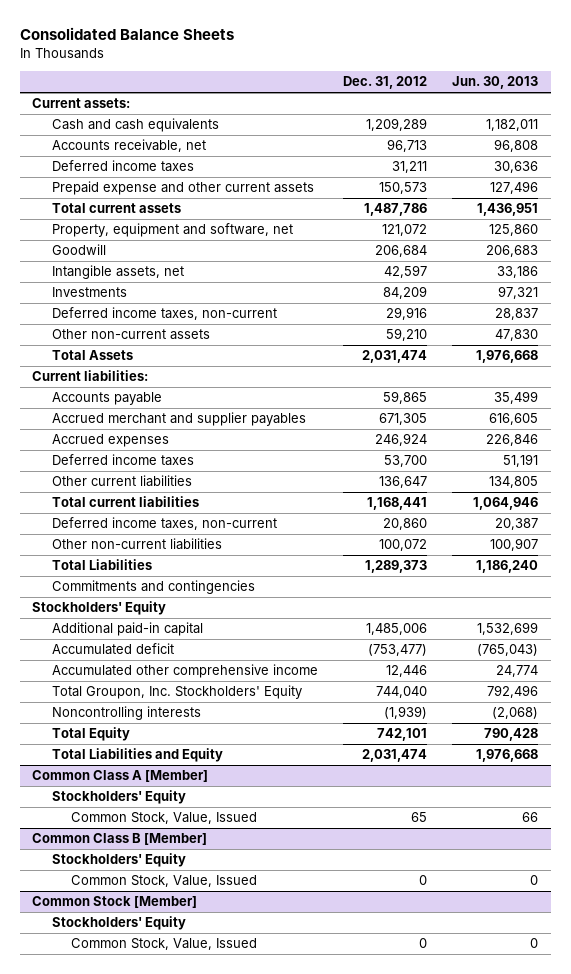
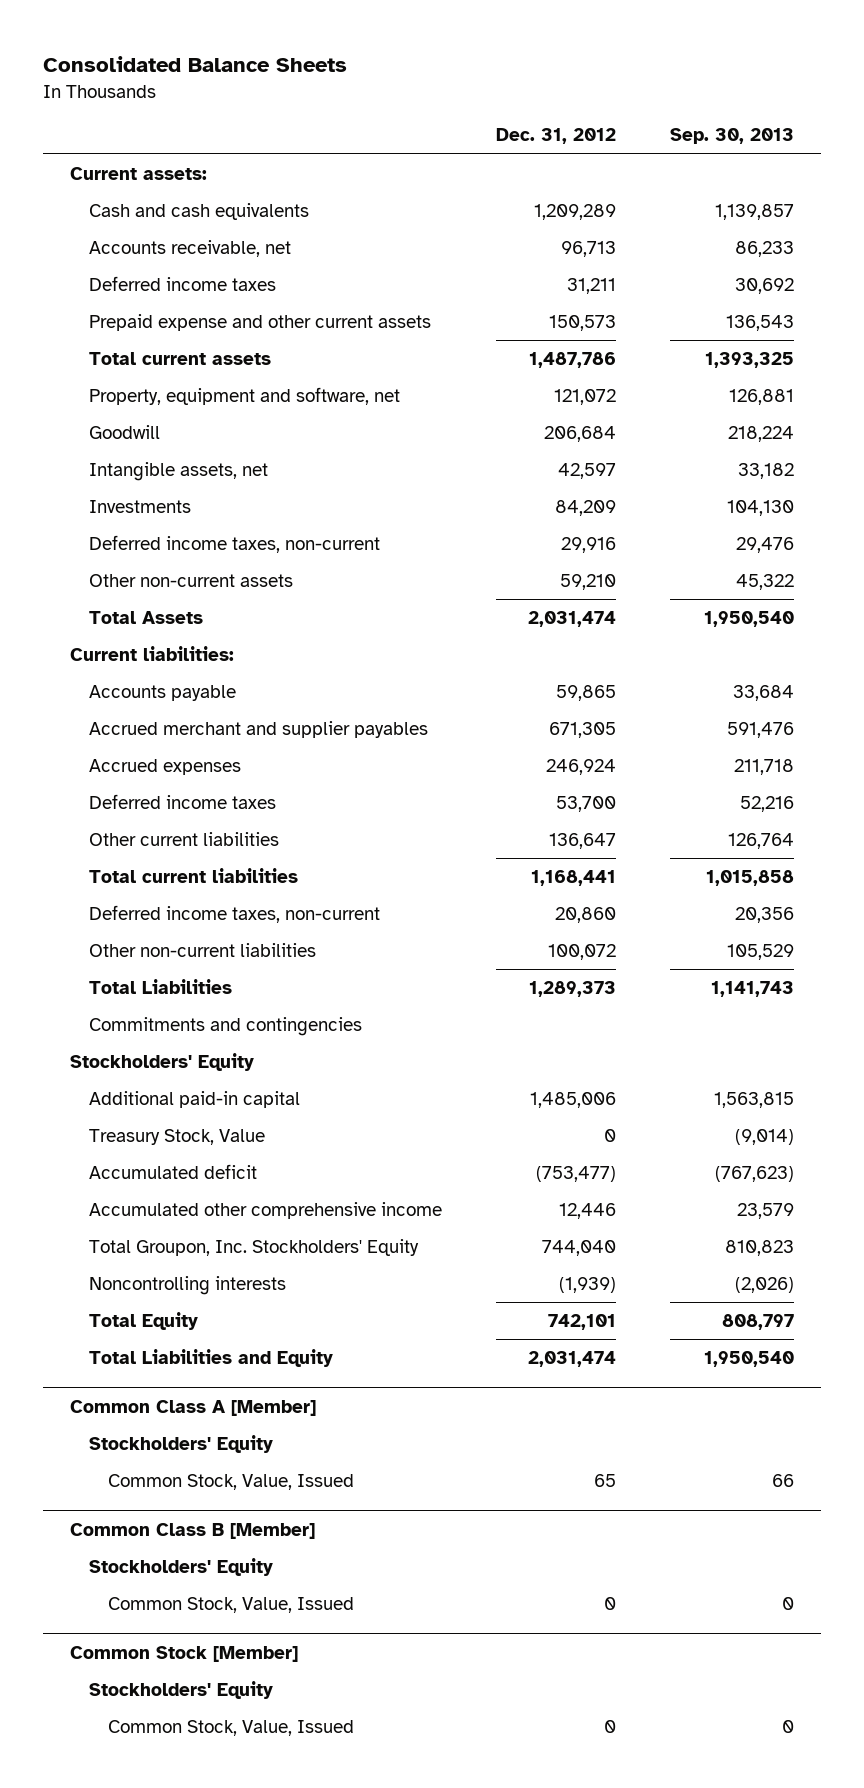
[452,76,539,90] Jun. 30, 2013 -> none
none -> [669,128,794,145] Sep. 30, 2013
none -> [89,1128,266,1145] Treasury Stock, Value

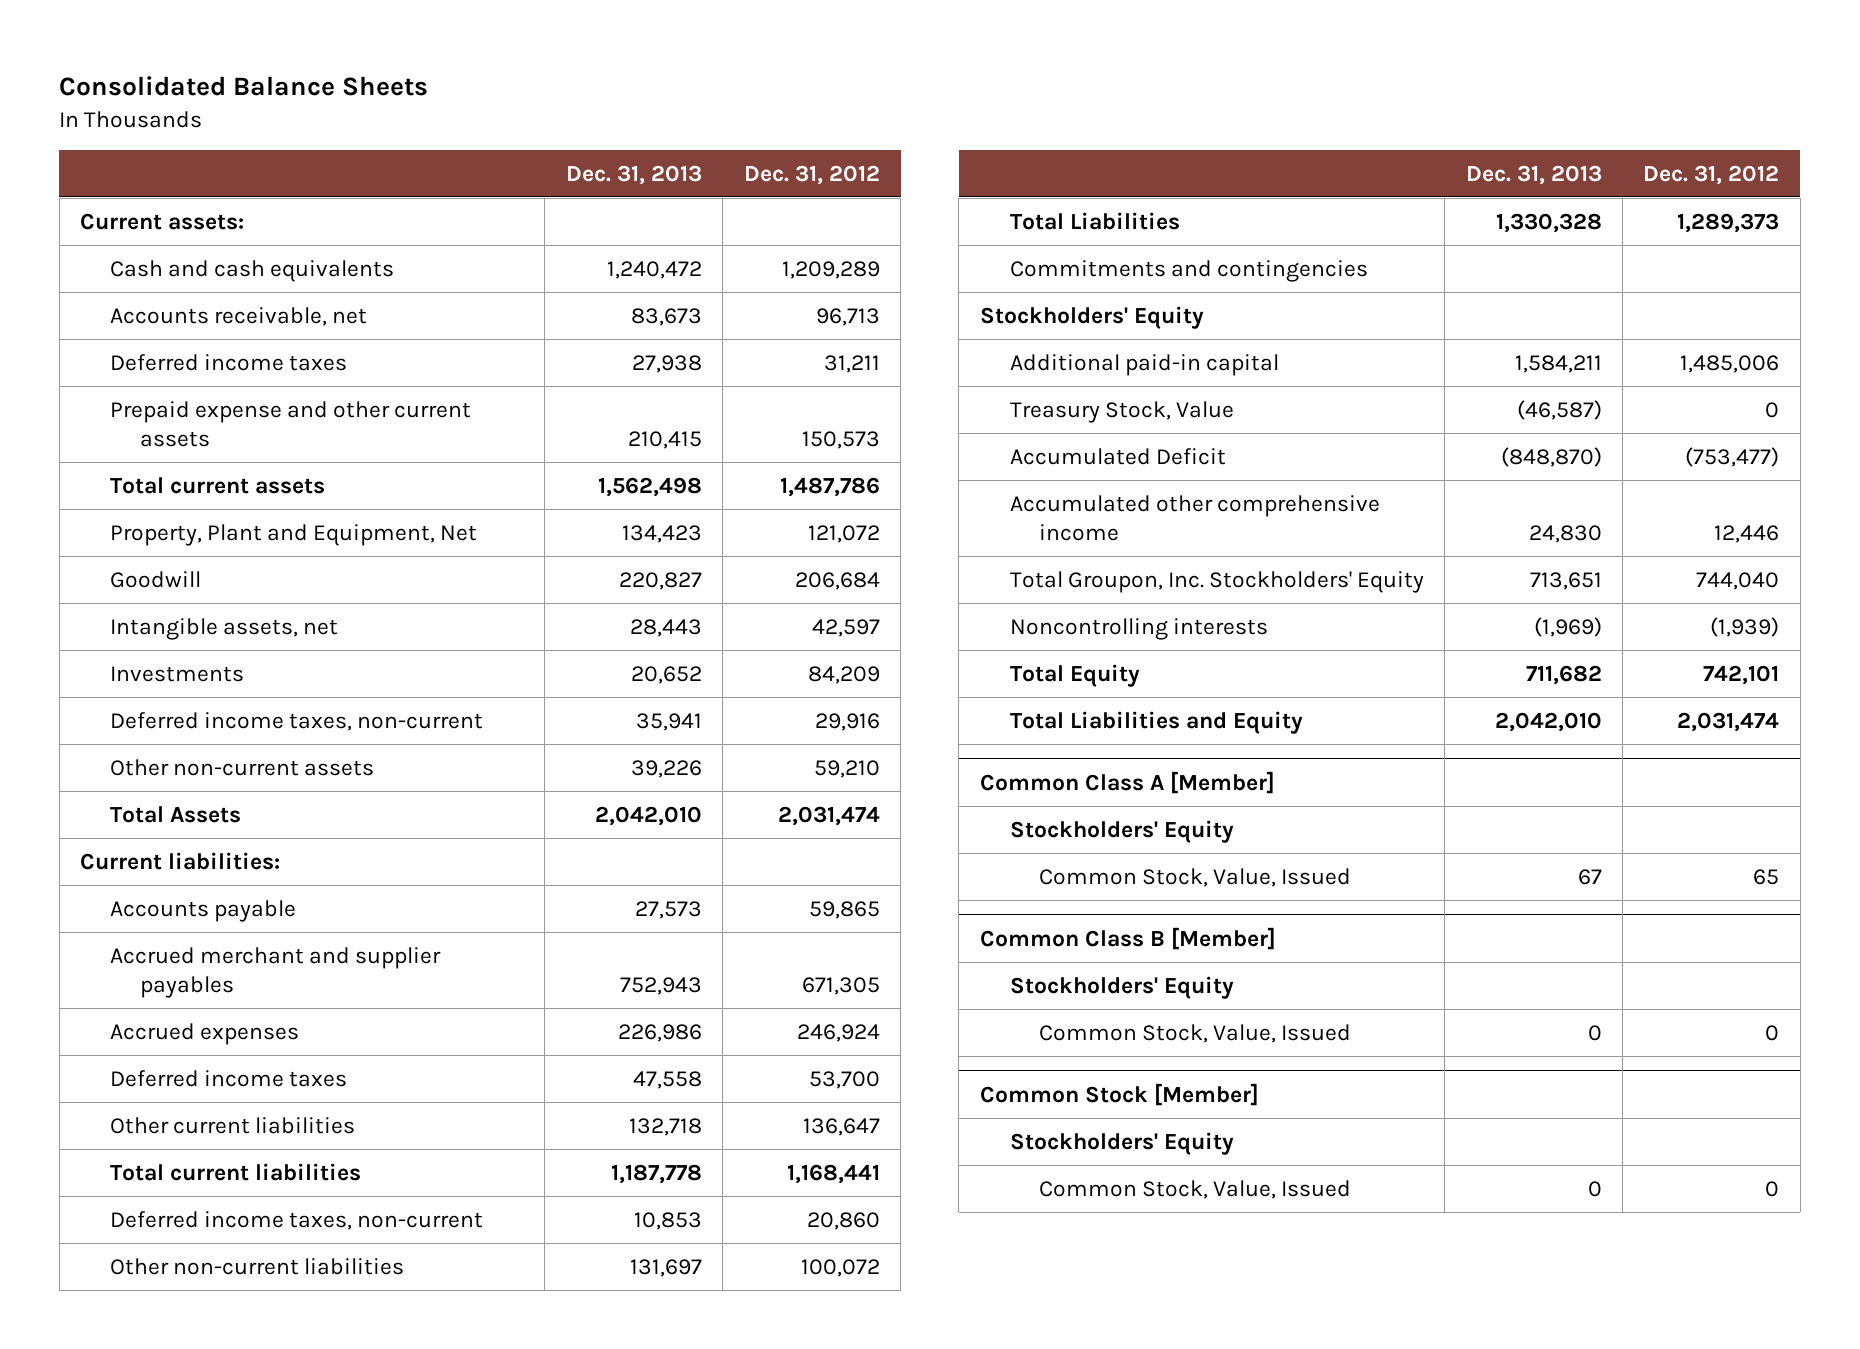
[669,128,794,145] Sep. 30, 2013 -> none
none -> [565,164,702,185] Dec. 31, 2013
[89,386,401,405] Property, equipment and software, net -> [109,523,477,546] Property, Plant and Equipment, Net
[89,1163,258,1179] Accumulated deficit -> [1009,447,1226,465] Accumulated Deficit

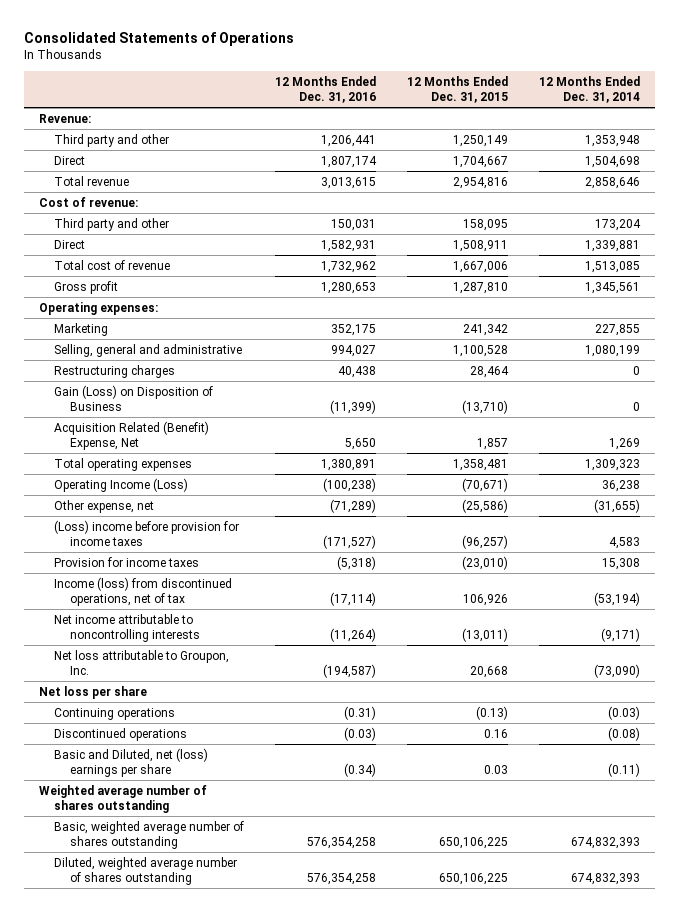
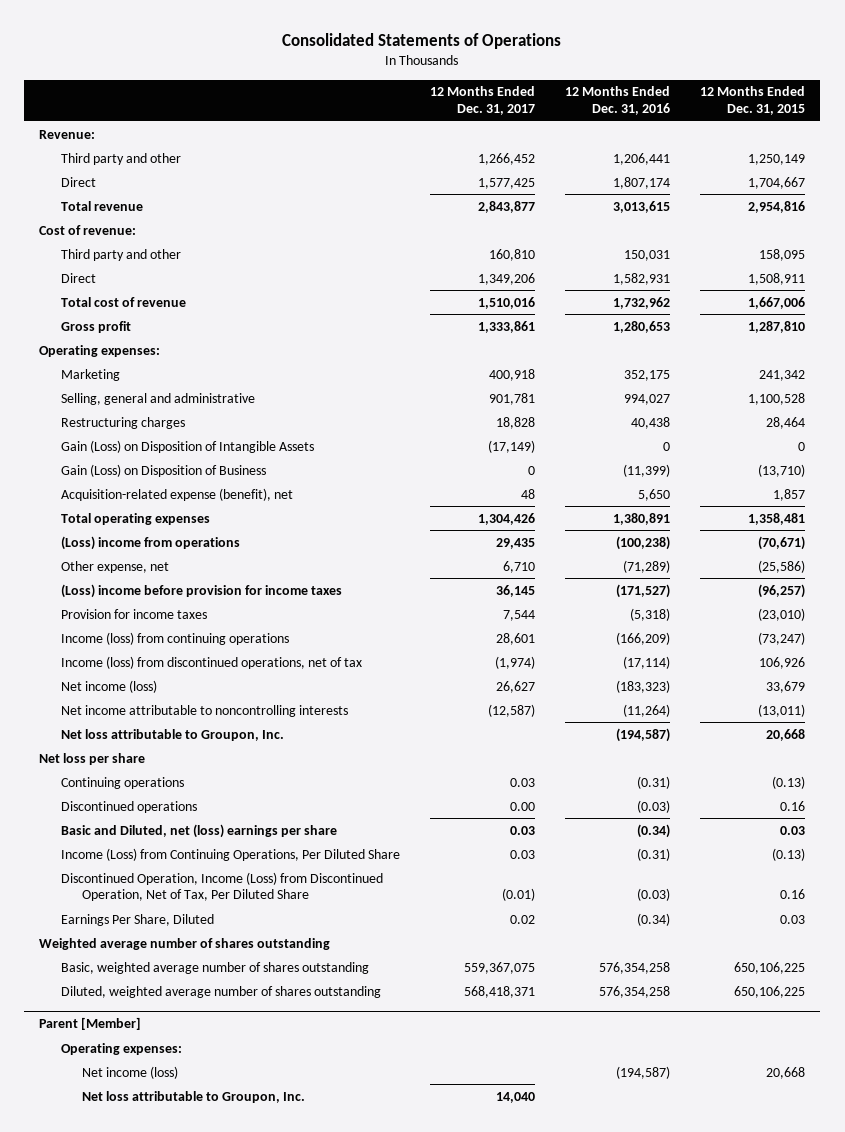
[538,75,640,104] 12 Months Ended Dec. 31, 2014 -> none
none -> [430,86,536,116] 12 Months Ended Dec. 31, 2017
none -> [60,439,314,453] Gain (Loss) on Disposition of Intangible Assets
[54,420,210,450] Acquisition Related (Benefit) Expense, Net -> [60,487,293,501] Acquisition-related expense (benefit), net
[54,477,189,492] Operating Income (Loss) -> [60,535,240,550] (Loss) income from operations
none -> [60,631,289,645] Income (loss) from continuing operations
none -> [60,679,157,693] Net income (loss)
none -> [60,847,400,861] Income (Loss) from Continuing Operations, Per Diluted Share
none -> [60,871,383,902] Discontinued Operation, Income (Loss) from Discontinued Operation, Net of Tax, Per Diluted Share
none -> [60,913,214,926] Earnings Per Share, Diluted
none -> [39,1017,142,1031] Parent [Member]
none -> [60,1042,182,1055] Operating expenses:
none -> [82,1065,179,1079] Net income (loss)
none -> [82,1090,306,1103] Net loss attributable to Groupon, Inc.

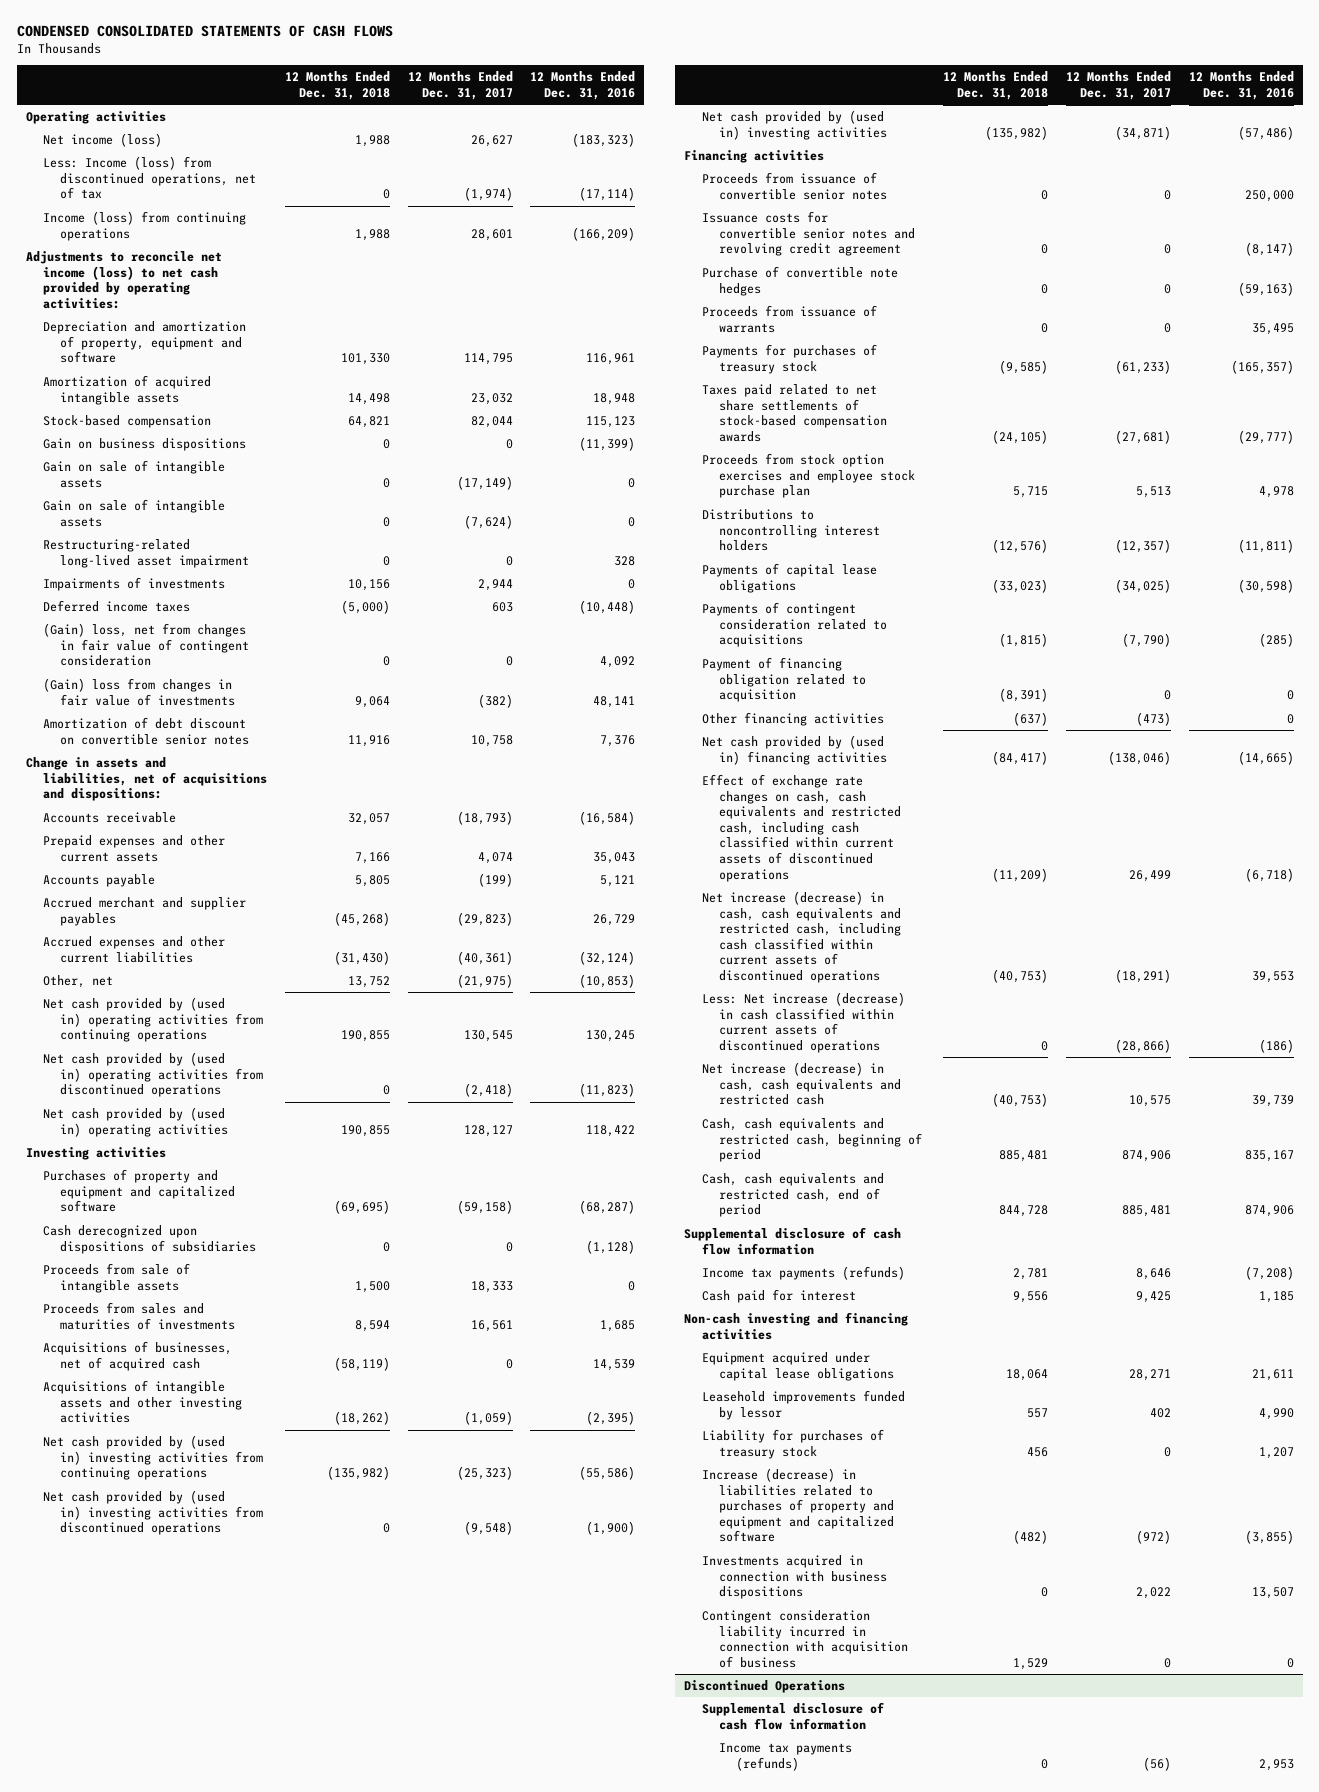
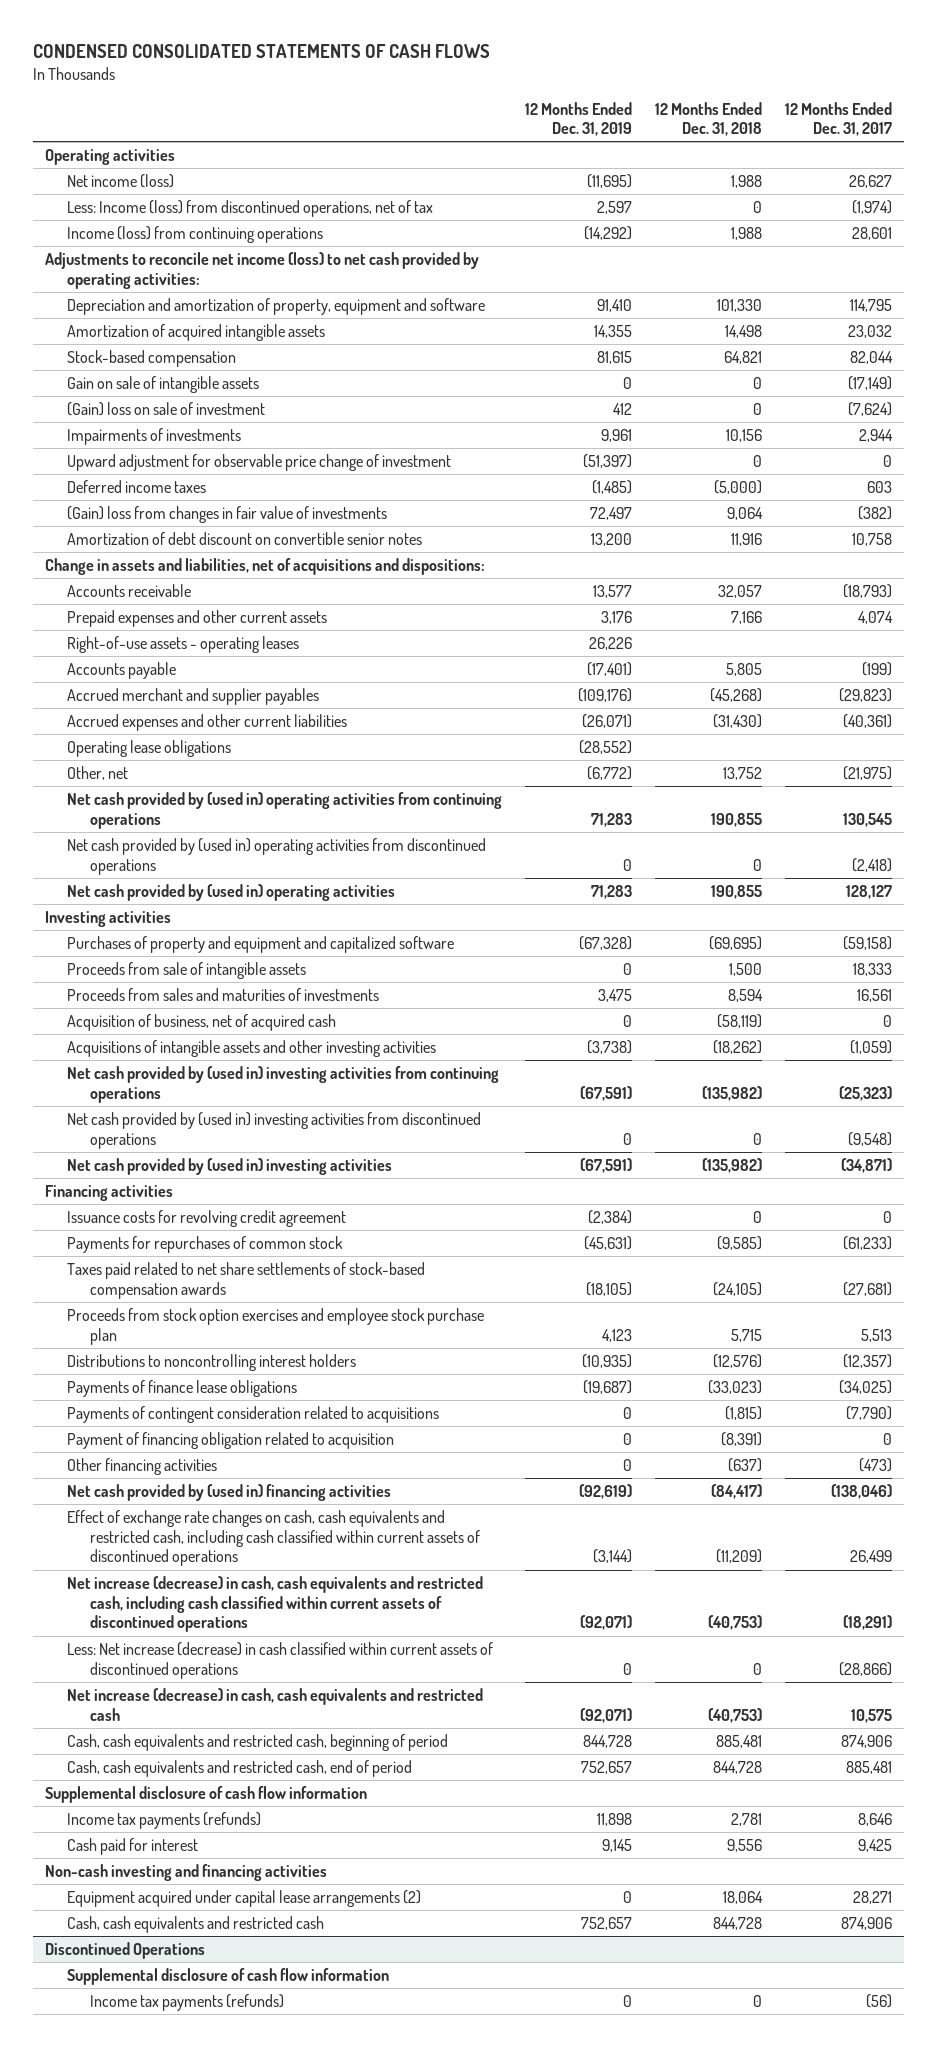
[530,71,636,100] 12 Months Ended Dec. 31, 2016 -> none
none -> [525,101,633,137] 12 Months Ended Dec. 31, 2019
[43,438,247,452] Gain on business dispositions -> none
[43,539,250,568] Restructuring-related long-lived asset impairment -> none
[43,499,226,527] Gain on sale of intangible assets -> [67,401,266,416] (Gain) loss on sale of investment
none -> [67,453,452,471] Upward adjustment for observable price change of investment
[43,623,250,667] (Gain) loss, net from changes in fair value of contingent consideration -> none
none -> [67,635,300,653] Right-of-use assets - operating leases
none -> [67,739,232,757] Operating lease obligations
[43,1225,257,1254] Cash derecognized upon dispositions of subsidiaries -> none
[43,1341,233,1371] Acquisitions of businesses, net of acquired cash -> [67,1013,337,1031] Acquisition of business, net of acquired cash
[701,172,887,200] Proceeds from issuance of convertible senior notes -> none
[701,266,898,296] Purchase of convertible note hedges -> none
[701,305,877,333] Proceeds from issuance of warrants -> none
[701,211,915,257] Issuance costs for convertible senior notes and revolving credit agreement -> [67,1209,347,1227] Issuance costs for revolving credit agreement
[701,344,877,374] Payments for purchases of treasury stock -> [67,1235,344,1253] Payments for repurchases of common stock
[701,563,877,593] Payments of capital lease obligations -> [67,1379,298,1397] Payments of finance lease obligations
[701,1390,905,1420] Leasehold improvements funded by lessor -> none
[701,1429,884,1459] Liability for purchases of treasury stock -> none
[701,1468,894,1543] Increase (decrease) in liabilities related to purchases of property and equipment and capitalized software -> none
[701,1555,887,1600] Investments acquired in connection with business dispositions -> none
[701,1610,908,1668] Contingent consideration liability incurred in connection with acquisition of business -> none
[701,1352,894,1381] Equipment acquired under capital lease obligations -> [67,1889,422,1907] Equipment acquired under capital lease arrangements (2)
none -> [67,1915,325,1933] Cash, cash equivalents and restricted cash

